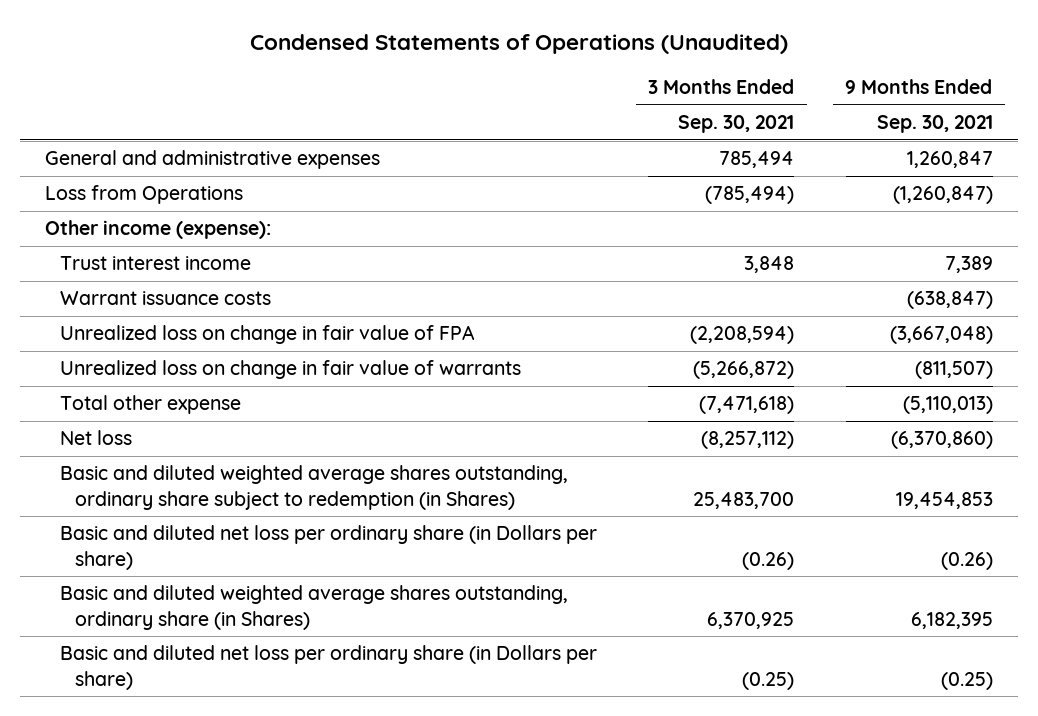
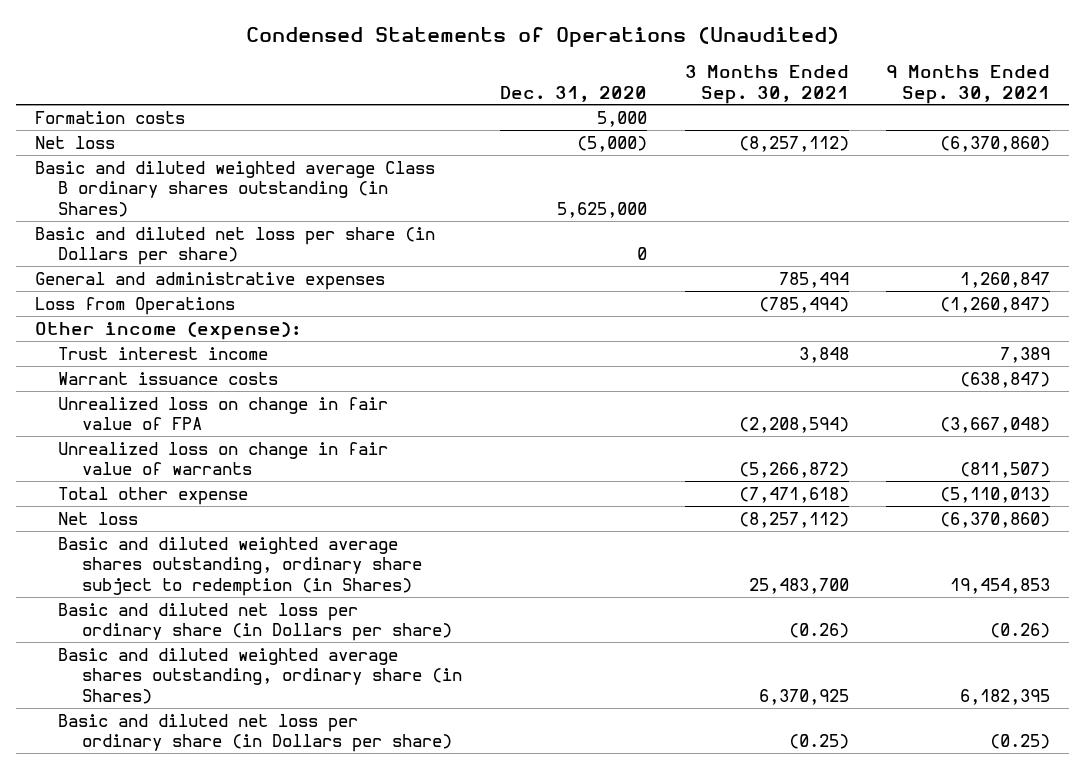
none -> [499,85,647,102] Dec. 31, 2020
none -> [34,110,185,124] Formation costs
none -> [34,135,115,149] Net loss
none -> [34,160,435,218] Basic and diluted weighted average Class B ordinary shares outstanding (in Shares)
none -> [34,226,435,266] Basic and diluted net loss per share (in Dollars per share)

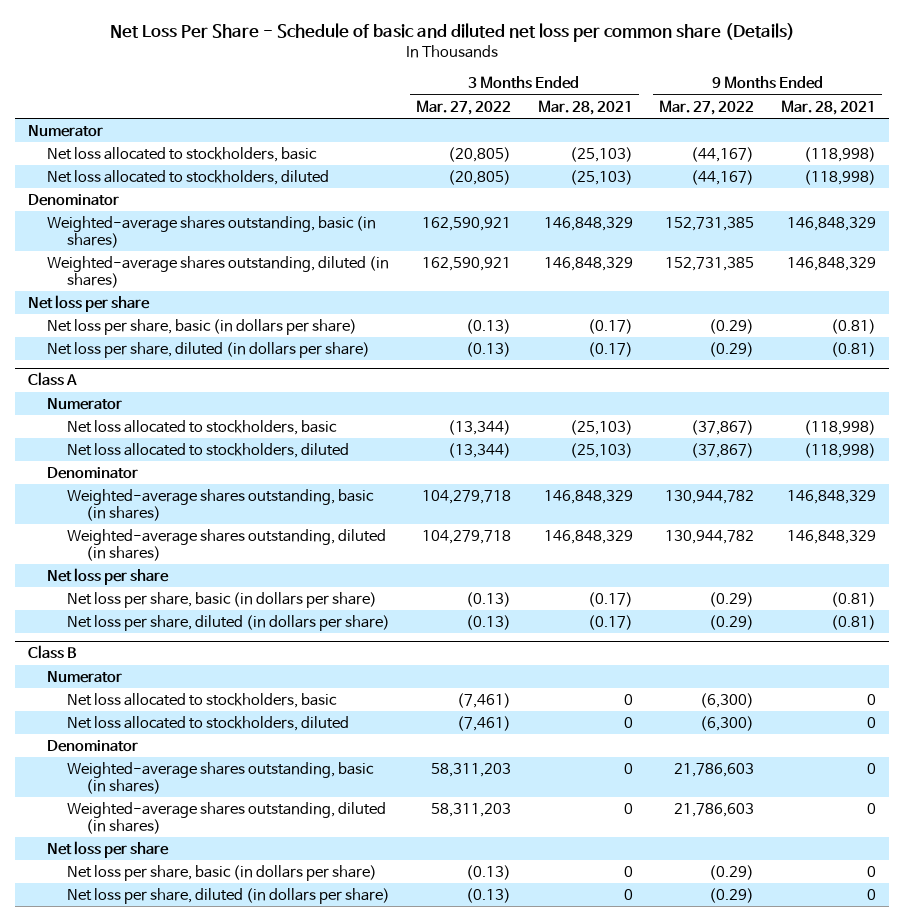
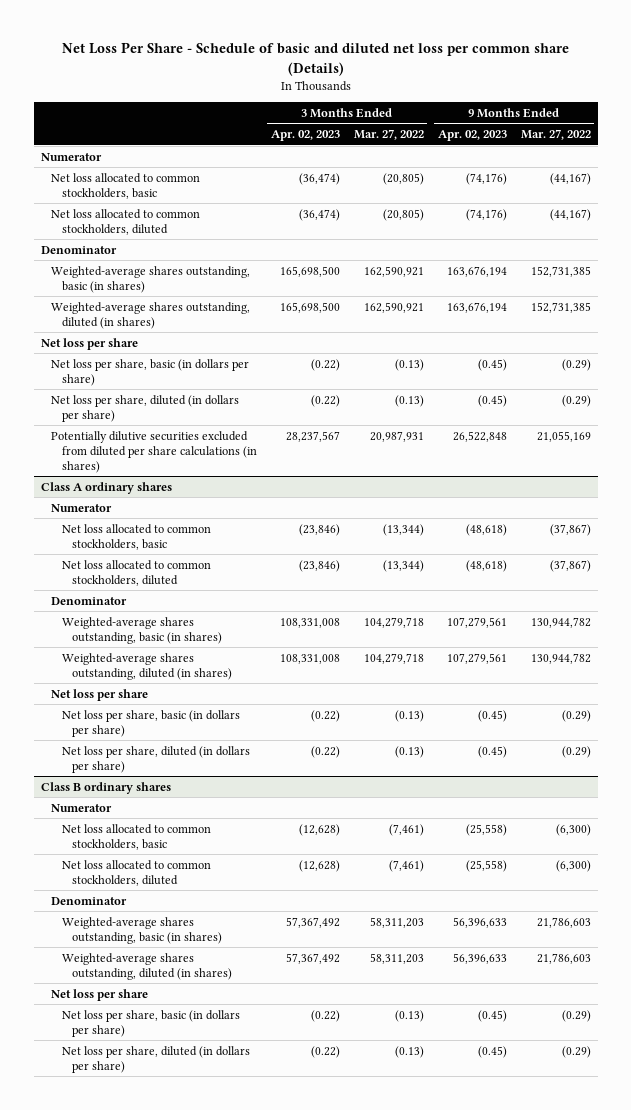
[537,99,633,115] Mar. 28, 2021 -> none
[780,99,876,115] Mar. 28, 2021 -> none
none -> [270,130,340,142] Apr. 02, 2023
none -> [437,130,507,142] Apr. 02, 2023
[47,146,318,162] Net loss allocated to stockholders, basic -> [51,172,201,199] Net loss allocated to common stockholders, basic
[47,169,330,185] Net loss allocated to stockholders, diluted -> [51,208,201,235] Net loss allocated to common stockholders, diluted
none -> [51,430,257,473] Potentially dilutive securities excluded from diluted per share calculations (in shares)
[28,372,78,387] Class A -> [40,481,172,494] Class A ordinary shares
[66,419,337,435] Net loss allocated to stockholders, basic -> [61,523,211,550] Net loss allocated to common stockholders, basic
[66,442,349,458] Net loss allocated to stockholders, diluted -> [61,559,211,586] Net loss allocated to common stockholders, diluted
[28,645,78,660] Class B -> [40,781,171,794] Class B ordinary shares
[66,692,337,708] Net loss allocated to stockholders, basic -> [61,823,211,850] Net loss allocated to common stockholders, basic
[66,715,349,731] Net loss allocated to stockholders, diluted -> [61,859,211,886] Net loss allocated to common stockholders, diluted

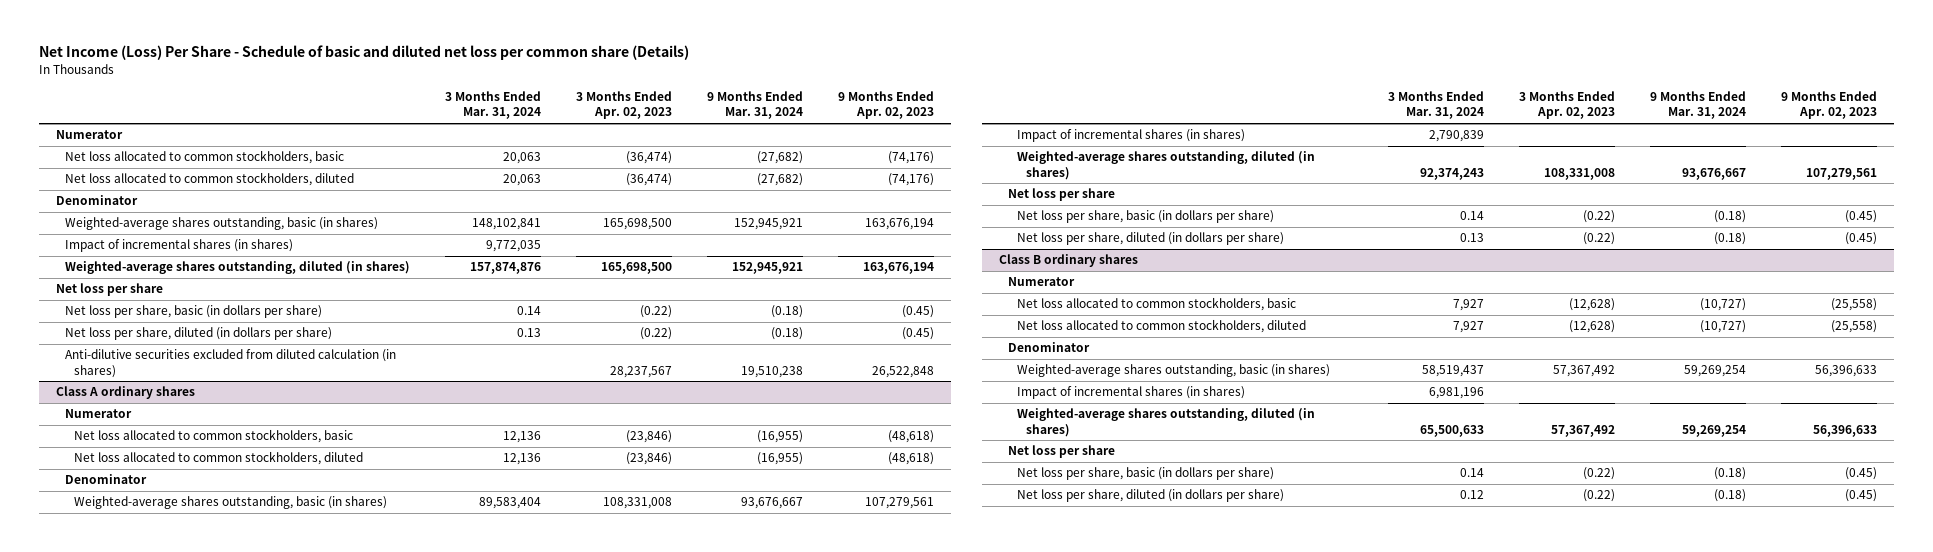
[61,42,569,76] Net Loss Per Share - Schedule of basic and diluted net loss per common share (Details) -> [38,45,689,61] Net Income (Loss) Per Share - Schedule of basic and diluted net loss per common share (Details)
[353,129,424,141] Mar. 27, 2022 -> none
[520,129,591,141] Mar. 27, 2022 -> none
none -> [445,91,542,120] 3 Months Ended Mar. 31, 2024
none -> [706,91,803,120] 9 Months Ended Mar. 31, 2024
none -> [65,239,294,253] Impact of incremental shares (in shares)
[51,430,257,473] Potentially dilutive securities excluded from diluted per share calculations (in shares) -> [65,349,397,378] Anti-dilutive securities excluded from diluted calculation (in shares)
none -> [1017,129,1246,143] Impact of incremental shares (in shares)
none -> [1017,386,1246,400] Impact of incremental shares (in shares)

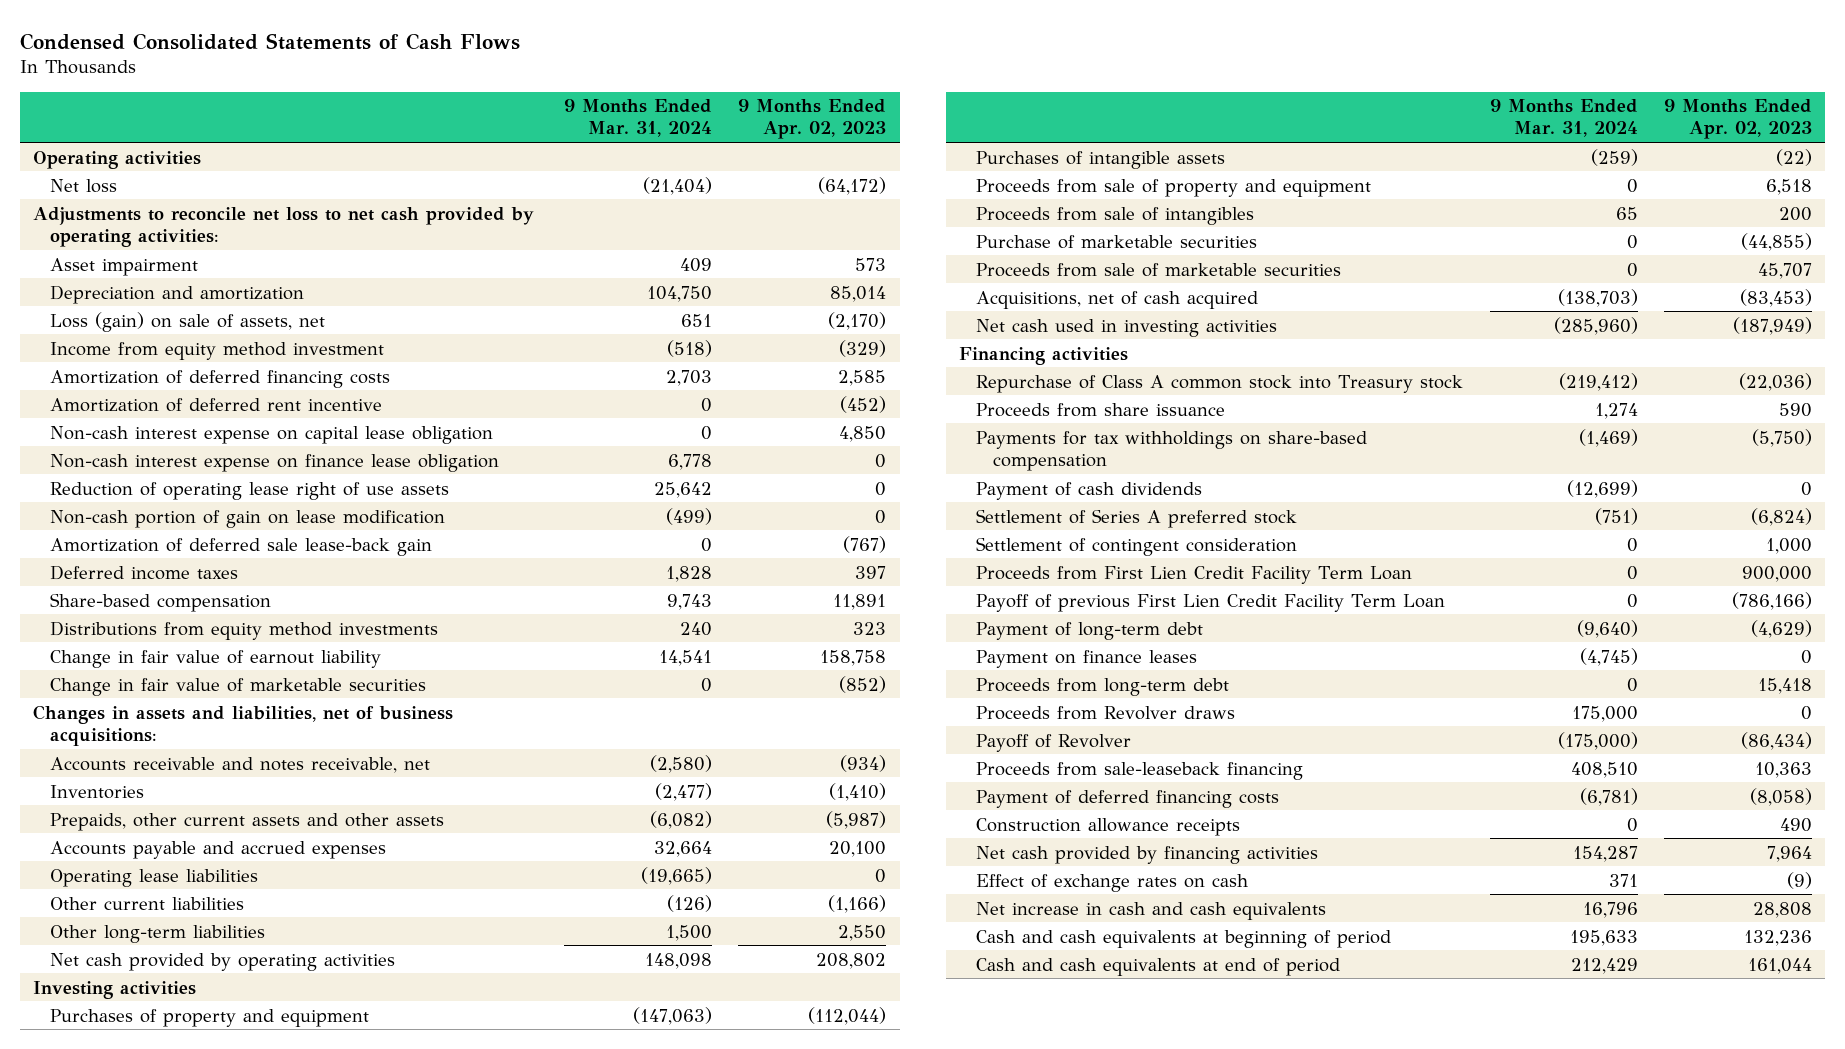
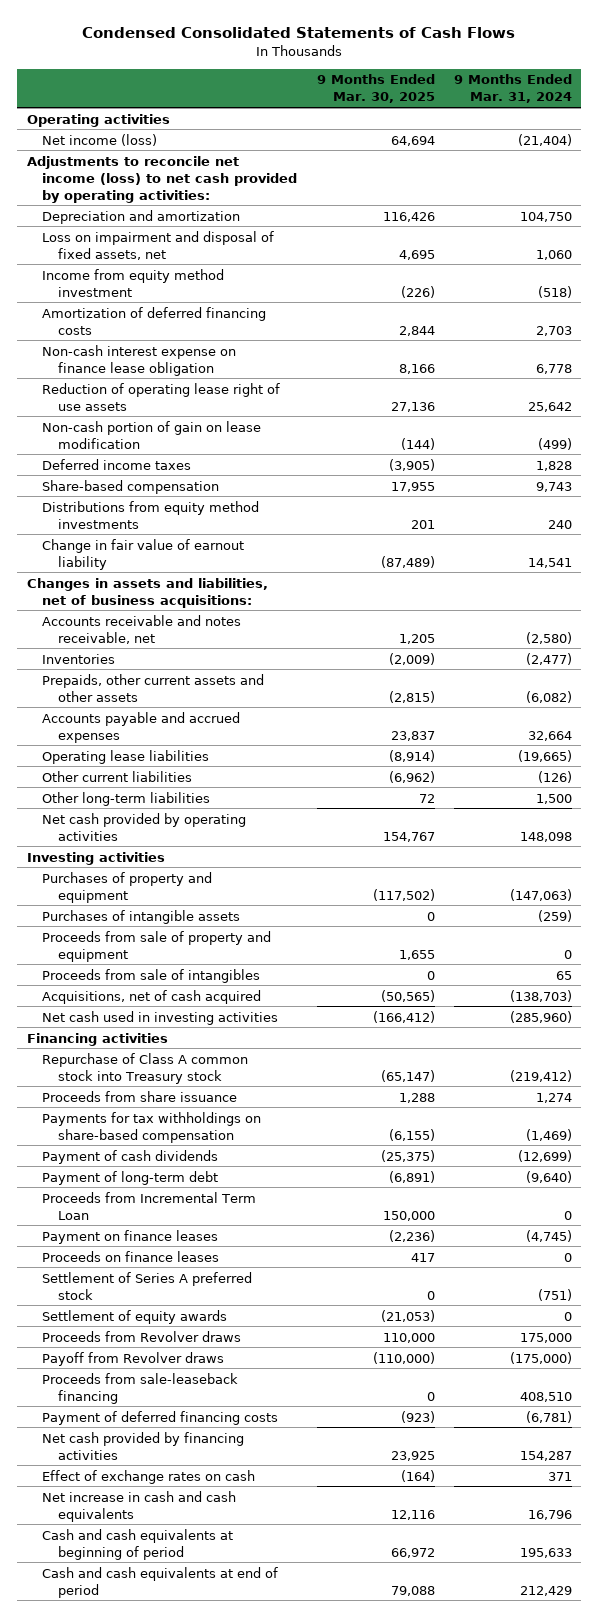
[738,99,887,140] 9 Months Ended Apr. 02, 2023 -> none
none -> [316,74,435,104] 9 Months Ended Mar. 30, 2025
[50,257,199,276] Asset impairment -> none
[50,178,118,193] Net loss -> [42,133,158,146] Net income (loss)
[33,206,535,247] Adjustments to reconcile net loss to net cash provided by operating activities: -> [26,155,298,203] Adjustments to reconcile net income (loss) to net cash provided by operating activities:
[50,311,326,332] Loss (gain) on sale of assets, net -> [42,230,275,260] Loss on impairment and disposal of fixed assets, net
[680,313,712,327] 651 -> [535,249,572,260] 1,060
[50,397,383,412] Amortization of deferred rent incentive -> none
[50,425,494,444] Non-cash interest expense on capital lease obligation -> none
[50,537,433,556] Amortization of deferred sale lease-back gain -> none
[50,677,427,696] Change in fair value of marketable securities -> none
[976,234,1258,249] Purchase of marketable securities -> none
[976,262,1342,277] Proceeds from sale of marketable securities -> none
[976,536,1298,556] Settlement of contingent consideration -> none
[976,565,1413,584] Proceeds from First Lien Credit Facility Term Loan -> none
[976,593,1446,612] Payoff of previous First Lien Credit Facility Term Loan -> none
none -> [42,1191,257,1220] Proceeds from Incremental Term Loan
[976,677,1230,696] Proceeds from long-term debt -> none
none -> [42,1250,220,1262] Proceeds on finance leases
[976,508,1298,528] Settlement of Series A preferred stock -> [42,1271,253,1300] Settlement of Series A preferred stock
none -> [42,1309,228,1324] Settlement of equity awards
[976,733,1132,752] Payoff of Revolver -> [42,1351,225,1366] Payoff from Revolver draws
[976,817,1241,836] Construction allowance receipts -> none

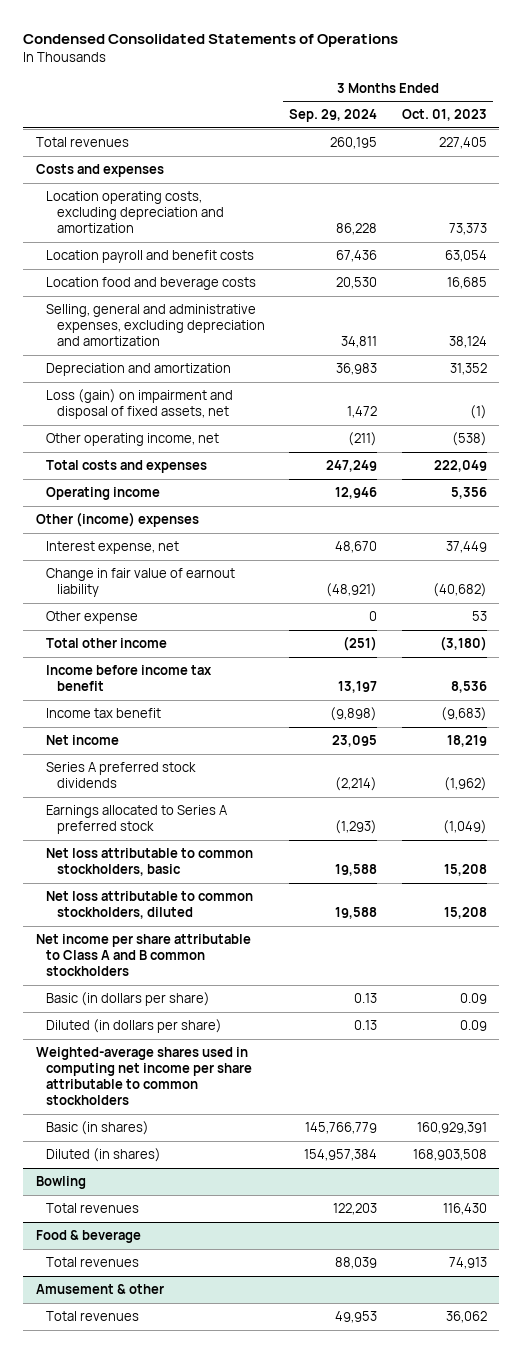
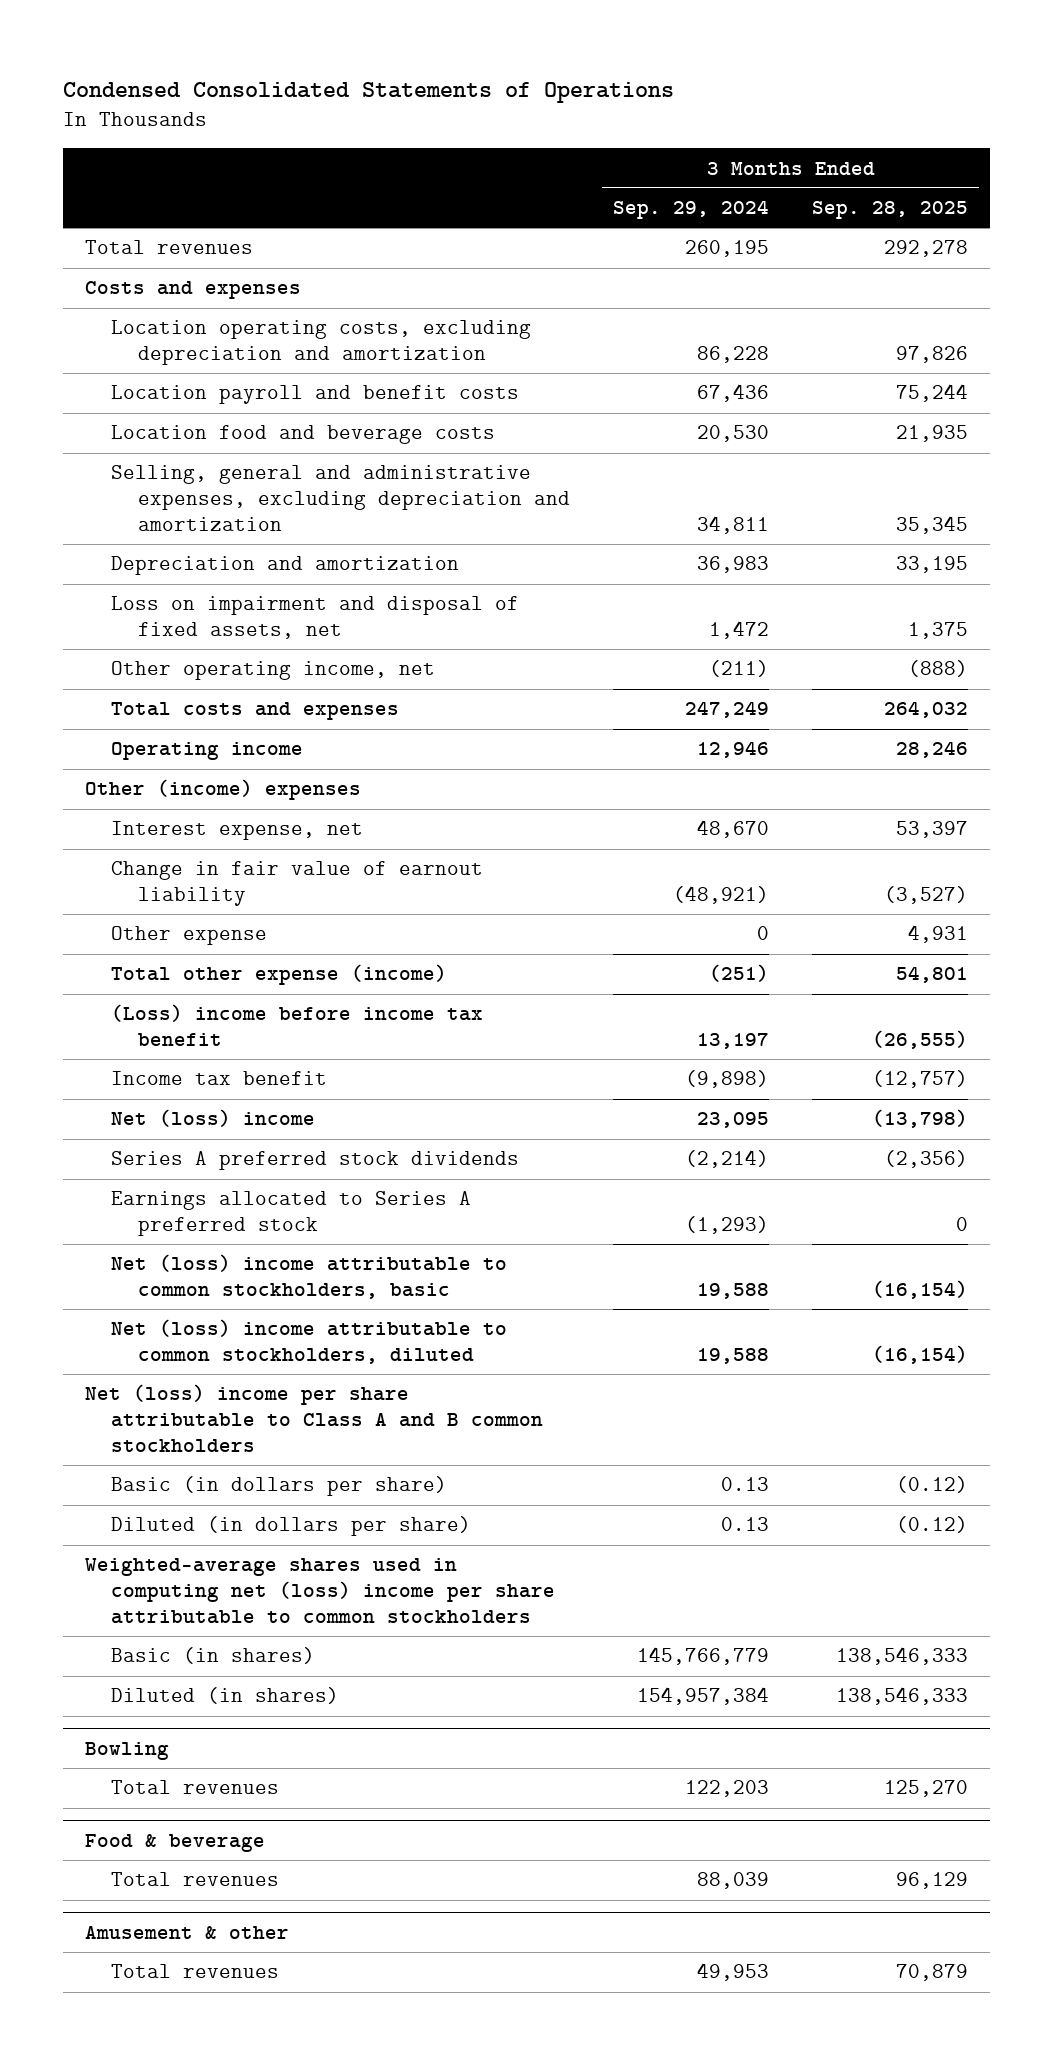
[401,109,487,122] Oct. 01, 2023 -> none
none -> [812,201,969,220] Sep. 28, 2025
[46,389,234,420] Loss (gain) on impairment and disposal of fixed assets, net -> [111,596,520,640] Loss on impairment and disposal of fixed assets, net
[46,638,168,649] Total other income -> [111,964,448,986] Total other expense (income)
[46,665,213,692] Income before income tax benefit -> [111,1004,484,1047] (Loss) income before income tax benefit
[46,735,120,746] Net income -> [111,1109,316,1128] Net (loss) income
[46,848,254,877] Net loss attributable to common stockholders, basic -> [111,1254,508,1300] Net (loss) income attributable to common stockholders, basic
[46,891,254,920] Net loss attributable to common stockholders, diluted -> [111,1319,508,1365] Net (loss) income attributable to common stockholders, diluted
[35,934,251,977] Net income per share attributable to Class A and B common stockholders -> [84,1384,544,1452] Net (loss) income per share attributable to Class A and B common stockholders
[35,1047,253,1106] Weighted-average shares used in computing net income per share attributable to common stockholders -> [84,1558,556,1624] Weighted-average shares used in computing net (loss) income per share attributable to common stockholders

